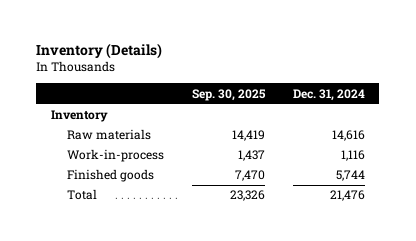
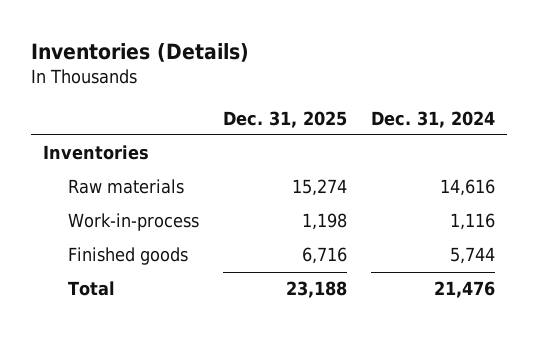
[36,43,163,60] Inventory (Details) -> [31,43,250,63] Inventories (Details)
[191,88,266,101] Sep. 30, 2025 -> none
none -> [222,110,347,128] Dec. 31, 2025
[50,110,108,123] Inventory -> [43,145,150,161] Inventories

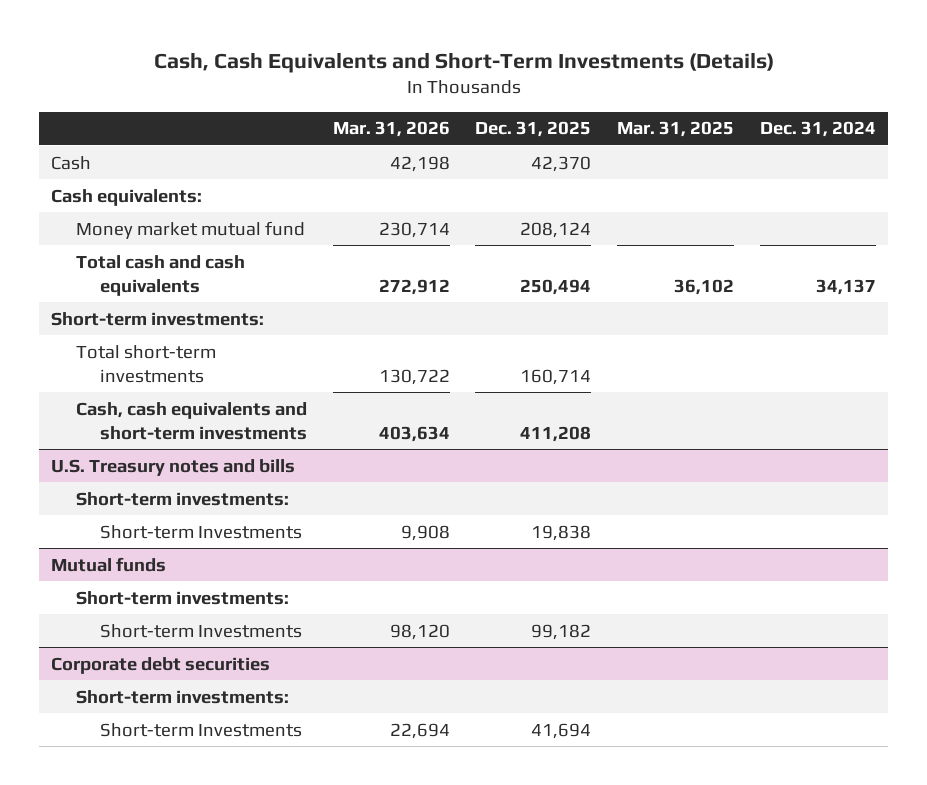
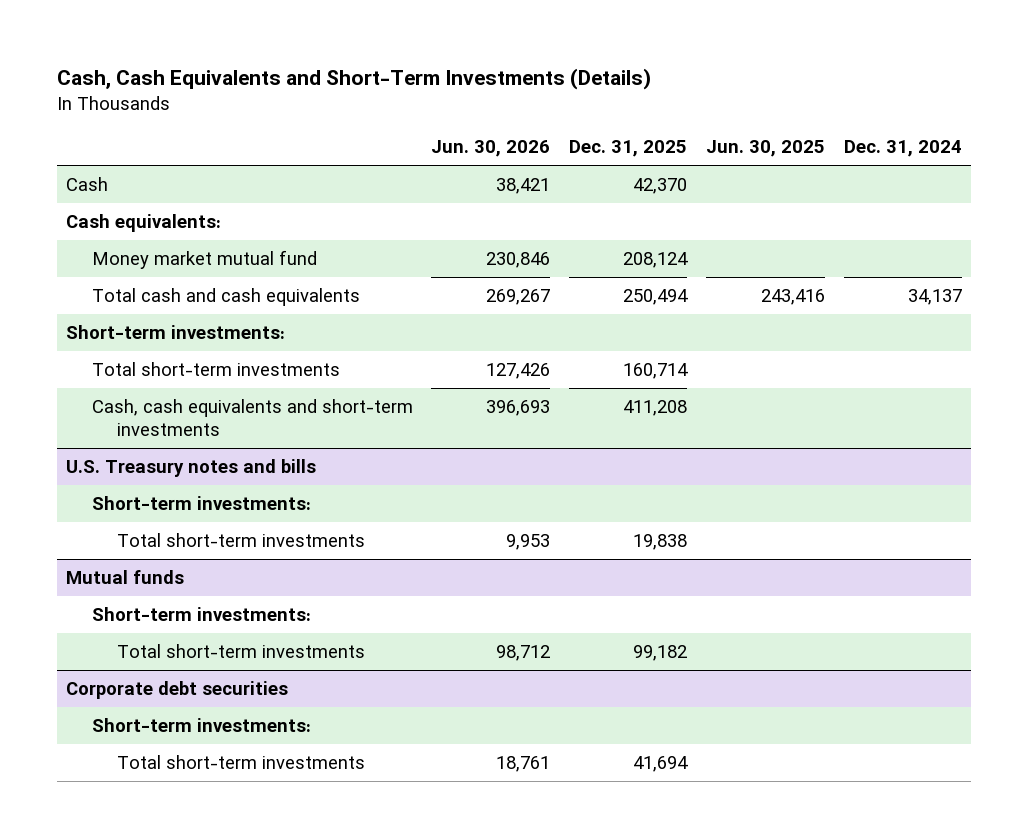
[332,121,450,138] Mar. 31, 2026 -> none
[617,121,735,138] Mar. 31, 2025 -> none
none -> [431,140,551,158] Jun. 30, 2026
none -> [705,140,825,158] Jun. 30, 2025
[100,524,303,539] Short-term Investments -> [116,532,365,547] Total short-term investments
[100,623,303,638] Short-term Investments -> [116,643,365,658] Total short-term investments
[100,722,303,737] Short-term Investments -> [116,754,365,769] Total short-term investments

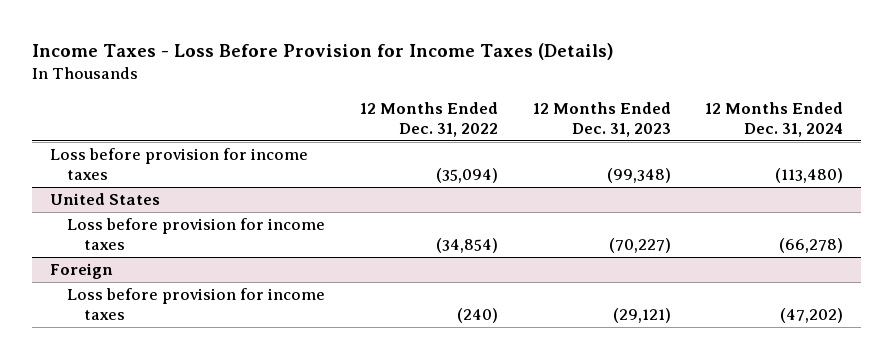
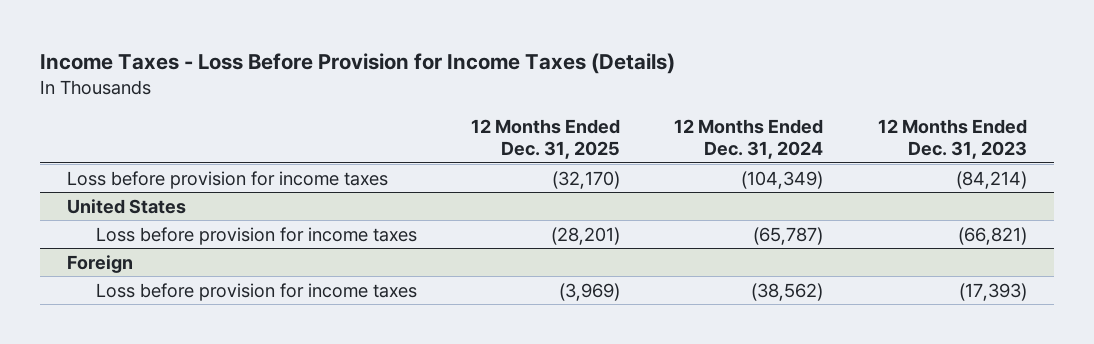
[359,101,498,137] 12 Months Ended Dec. 31, 2022 -> none
none -> [471,118,621,160] 12 Months Ended Dec. 31, 2025
[606,168,671,184] (99,348) -> [955,170,1027,189] (84,214)
[775,168,844,184] (113,480) -> [741,170,824,189] (104,349)
[608,238,671,254] (70,227) -> [957,226,1027,245] (66,821)
[779,238,844,254] (66,278) -> [753,226,824,245] (65,787)
[612,308,671,324] (29,121) -> [958,282,1027,301] (17,393)
[780,308,844,324] (47,202) -> [751,282,824,301] (38,562)

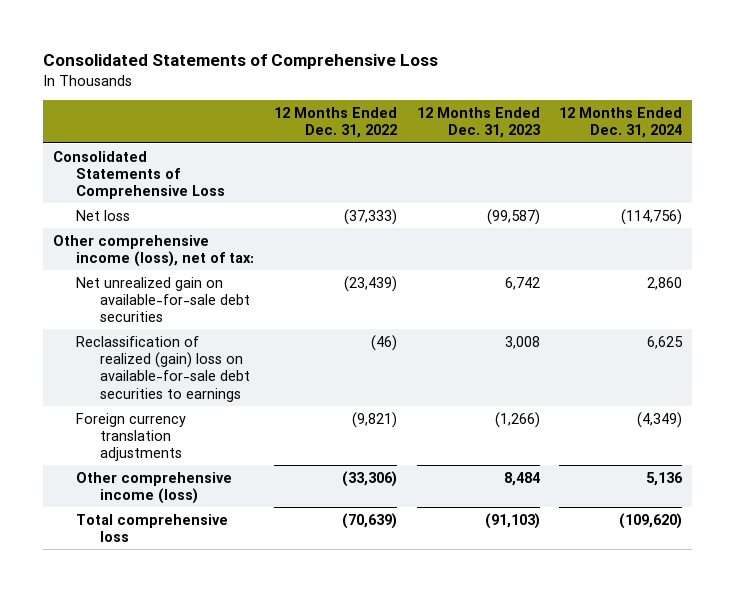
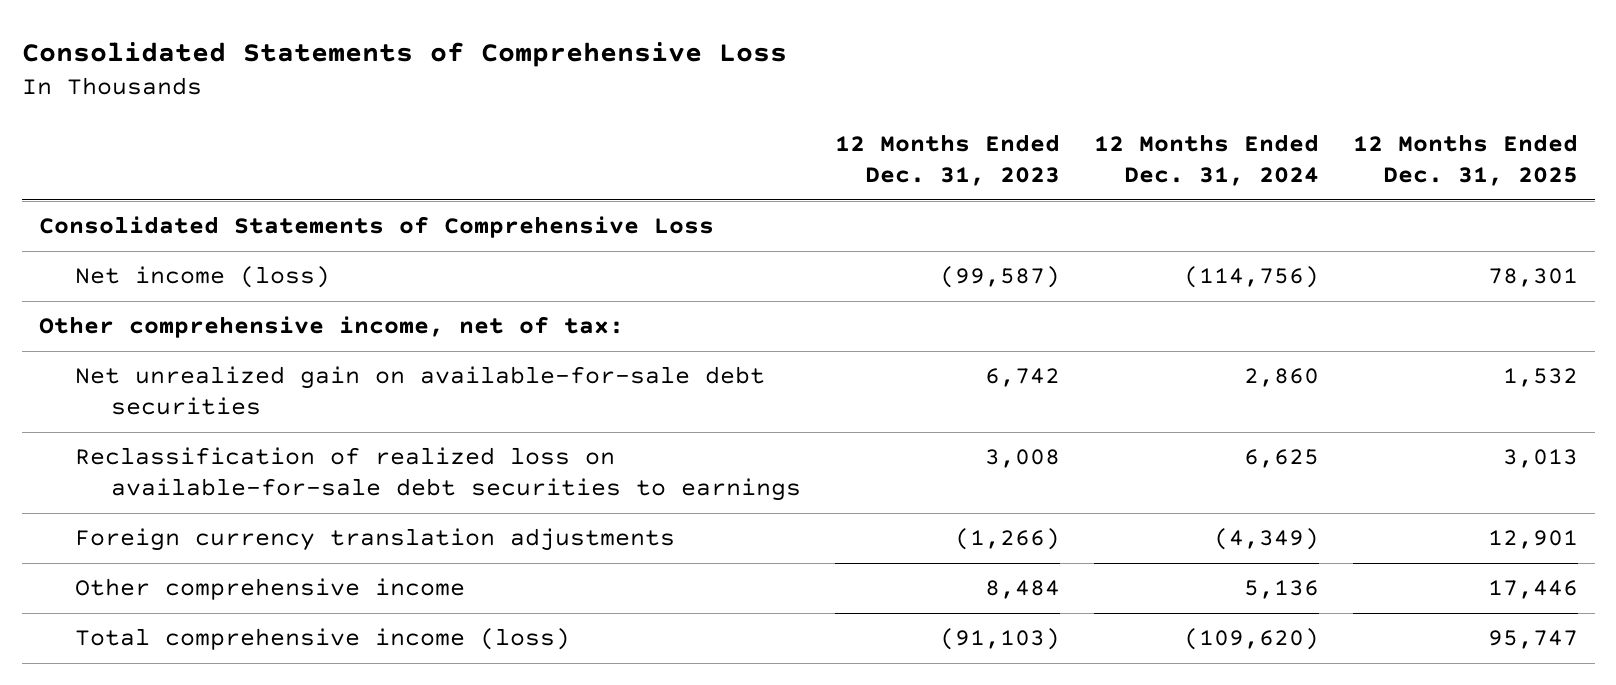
[273,107,397,139] 12 Months Ended Dec. 31, 2022 -> none
none -> [1352,134,1578,187] 12 Months Ended Dec. 31, 2025
[76,209,131,221] Net loss -> [75,266,331,289] Net income (loss)
[53,234,255,267] Other comprehensive income (loss), net of tax: -> [38,316,624,339] Other comprehensive income, net of tax:
[76,335,250,402] Reclassification of realized (gain) loss on available-for-sale debt securities to earnings -> [75,447,802,502] Reclassification of realized loss on available-for-sale debt securities to earnings
[76,471,233,504] Other comprehensive income (loss) -> [75,578,466,601] Other comprehensive income
[76,513,229,542] Total comprehensive loss -> [75,628,571,651] Total comprehensive income (loss)

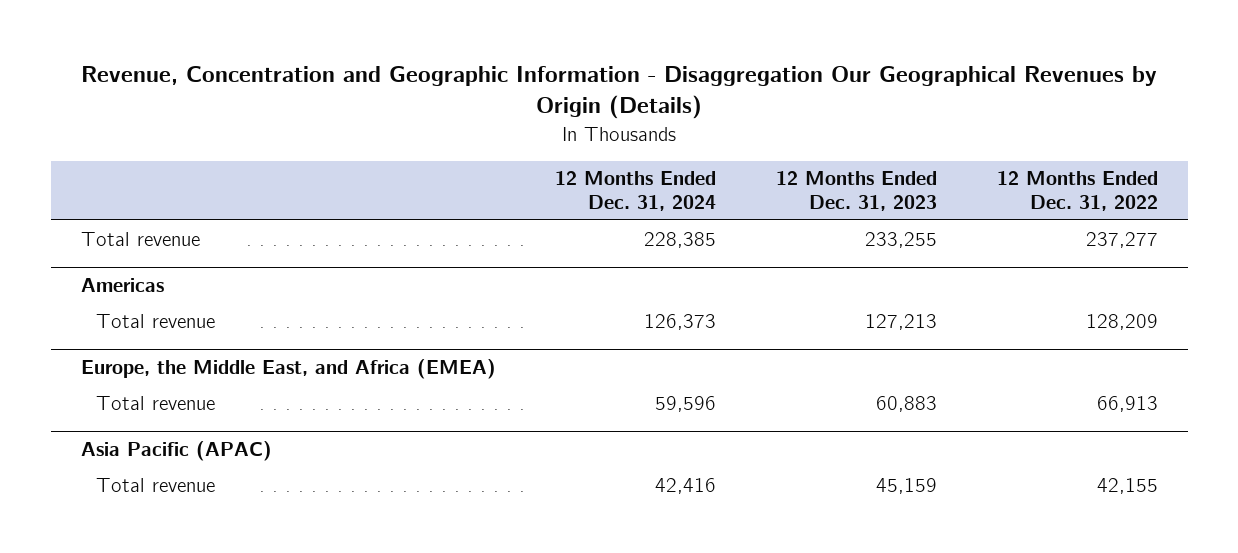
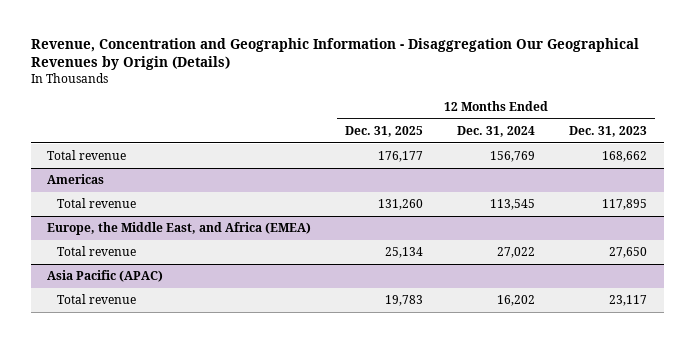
[996,171,1158,212] 12 Months Ended Dec. 31, 2022 -> none
none -> [345,125,424,137] Dec. 31, 2025
[644,231,717,248] 228,385 -> [490,151,536,163] 156,769
[864,231,937,248] 233,255 -> [601,151,647,163] 168,662
[644,313,717,330] 126,373 -> [490,199,536,211] 113,545
[864,313,937,330] 127,213 -> [601,199,647,211] 117,895
[655,395,717,412] 59,596 -> [497,247,536,259] 27,022
[875,395,937,412] 60,883 -> [608,247,647,259] 27,650
[655,477,717,494] 42,416 -> [497,295,536,307] 16,202
[875,477,937,494] 45,159 -> [608,295,647,307] 23,117

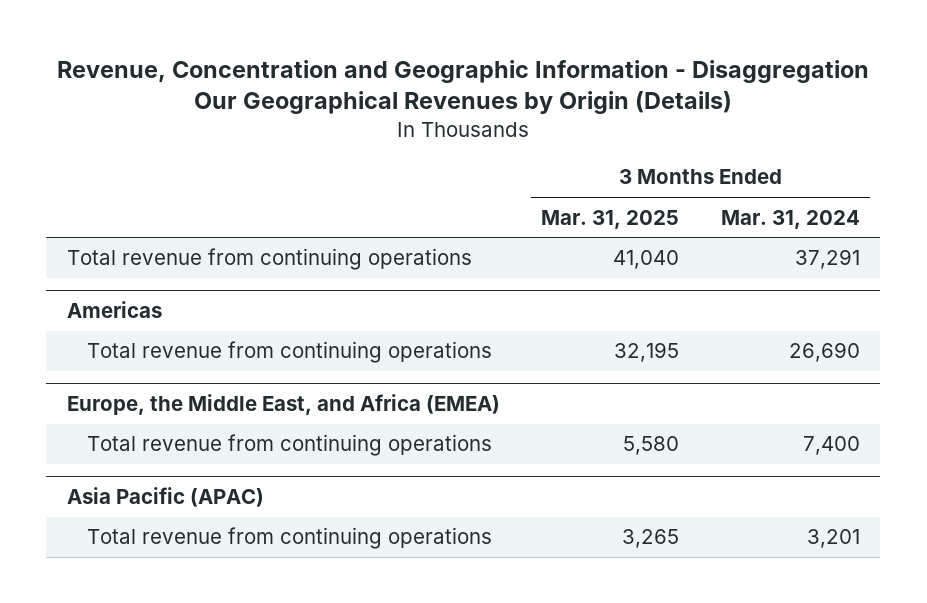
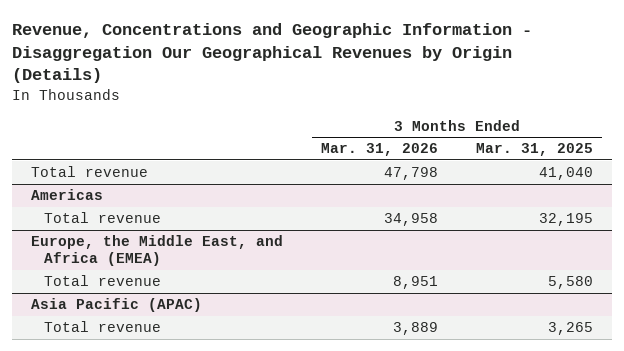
[57,59,870,115] Revenue, Concentration and Geographic Information - Disaggregation Our Geographical Revenues by Origin (Details) -> [12,23,533,84] Revenue, Concentrations and Geographic Information - Disaggregation Our Geographical Revenues by Origin (Details)
[720,209,860,229] Mar. 31, 2024 -> none
none -> [321,143,439,157] Mar. 31, 2026
[66,248,472,271] Total revenue from continuing operations -> [31,166,149,178] Total revenue
[86,341,492,364] Total revenue from continuing operations -> [44,212,162,224] Total revenue
[86,434,492,457] Total revenue from continuing operations -> [44,275,162,287] Total revenue
[86,527,492,550] Total revenue from continuing operations -> [44,321,162,333] Total revenue

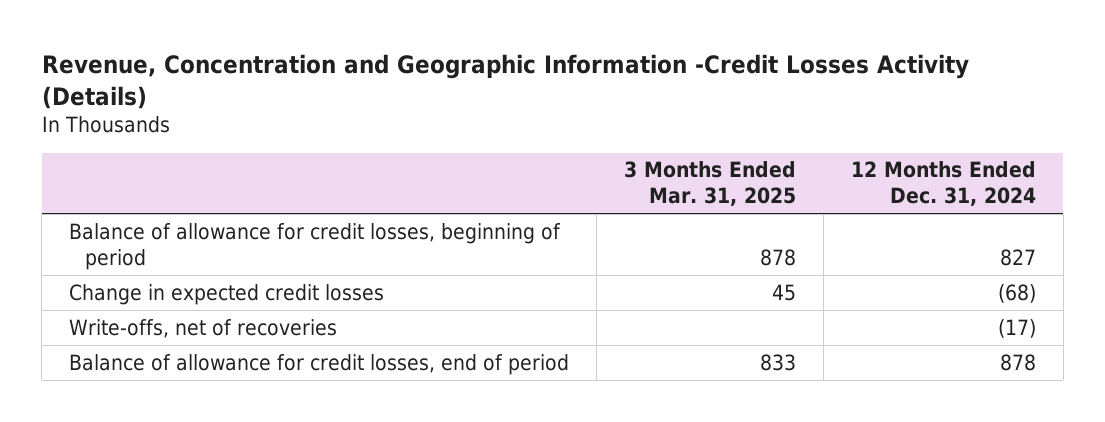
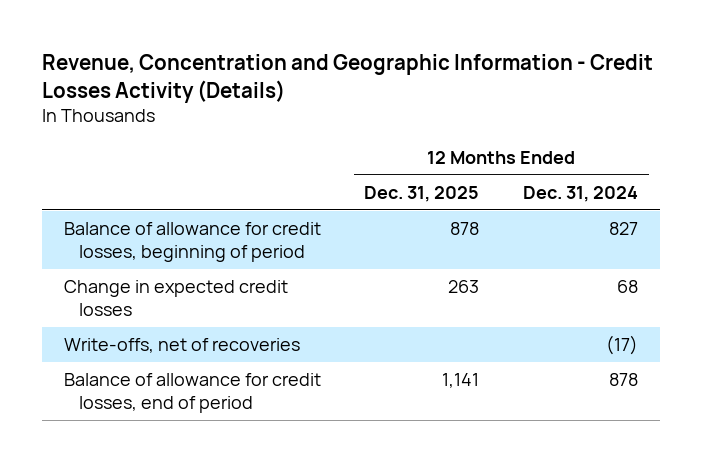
[41,54,969,109] Revenue, Concentration and Geographic Information -Credit Losses Activity (Details) -> [42,53,654,103] Revenue, Concentration and Geographic Information - Credit Losses Activity (Details)
[623,161,796,207] 3 Months Ended Mar. 31, 2025 -> none
none -> [364,185,480,202] Dec. 31, 2025
[997,283,1036,303] (68) -> [616,280,638,294] 68

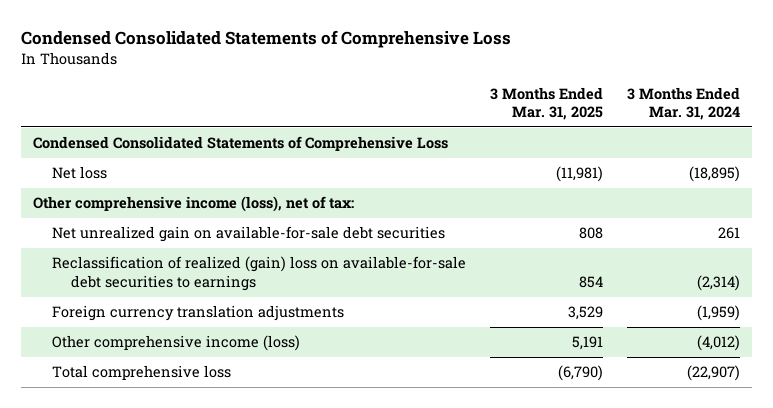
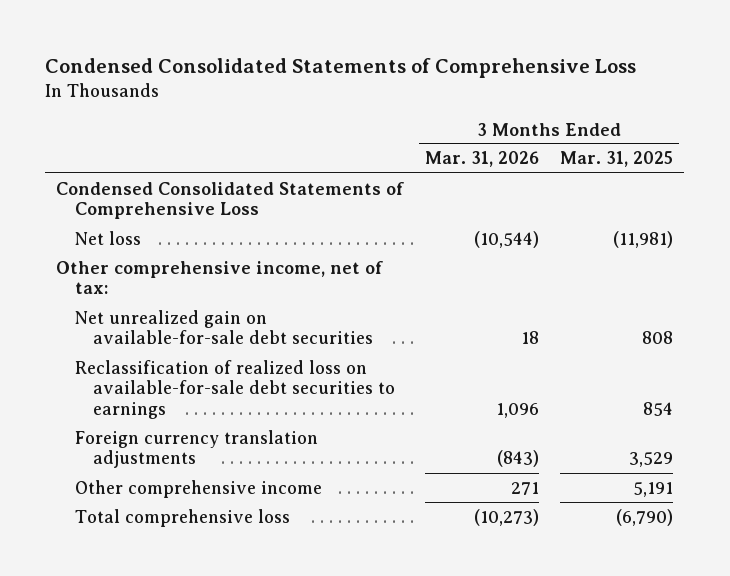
[627,86,741,121] 3 Months Ended Mar. 31, 2024 -> none
none -> [424,151,539,168] Mar. 31, 2026
[32,196,354,213] Other comprehensive income (loss), net of tax: -> [56,260,384,295] Other comprehensive income, net of tax:
[52,256,467,291] Reclassification of realized (gain) loss on available-for-sale debt securities to earnings -> [74,359,396,420] Reclassification of realized loss on available-for-sale debt securities to earnings
[52,335,301,352] Other comprehensive income (loss) -> [74,479,322,498] Other comprehensive income

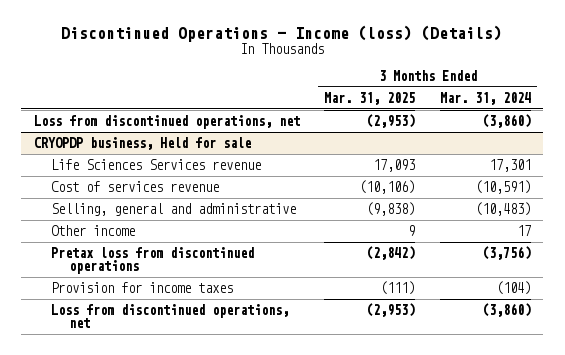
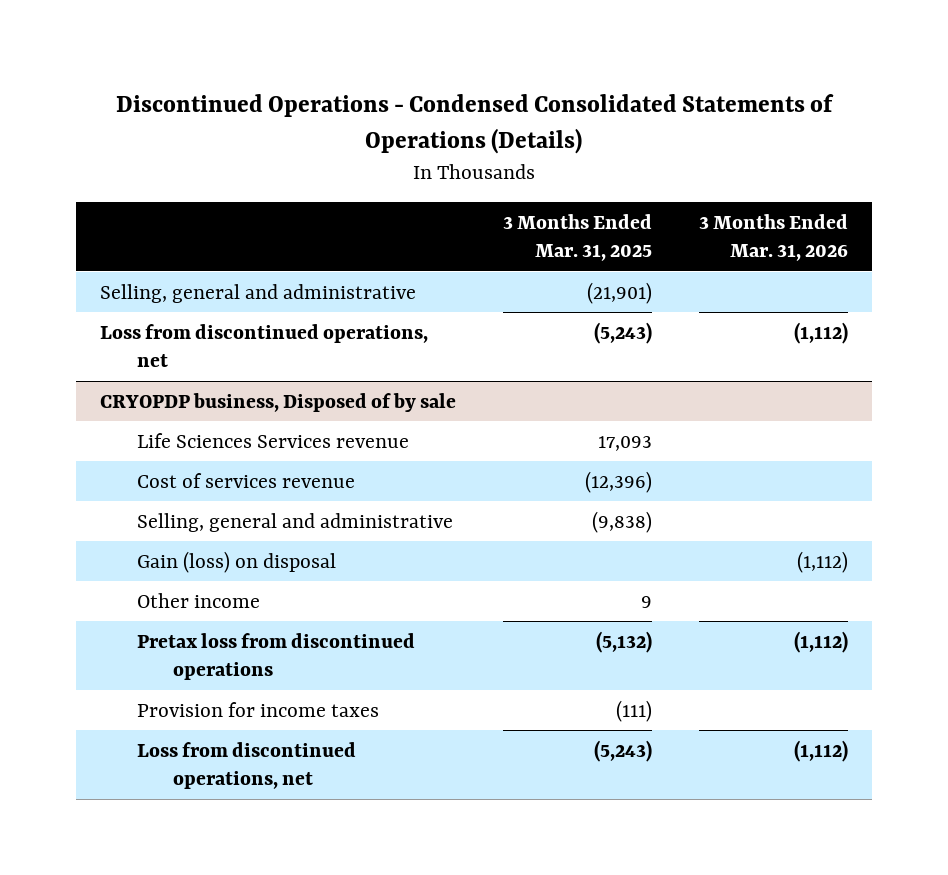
[61,24,503,42] Discontinued Operations - Income (loss) (Details) -> [116,93,835,154] Discontinued Operations - Condensed Consolidated Statements of Operations (Details)
[439,91,531,105] Mar. 31, 2024 -> none
none -> [699,213,849,262] 3 Months Ended Mar. 31, 2026
[33,137,251,151] CRYOPDP business, Held for sale -> none
none -> [99,283,416,303] Selling, general and administrative
[366,114,416,129] (2,953) -> [594,321,653,344] (5,243)
none -> [99,392,456,412] CRYOPDP business, Disposed of by sale
[359,180,416,195] (10,106) -> [585,470,653,493] (12,396)
none -> [136,550,336,573] Gain (loss) on disposal
[366,246,416,261] (2,842) -> [596,630,653,653] (5,132)
[366,303,416,318] (2,953) -> [594,739,653,762] (5,243)

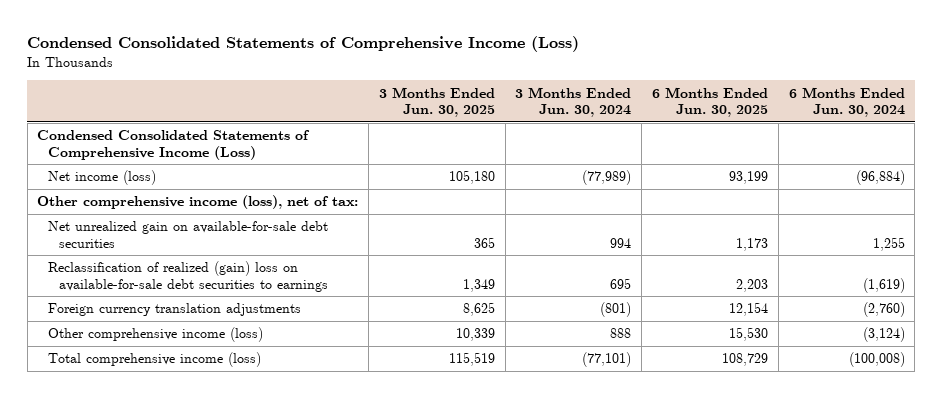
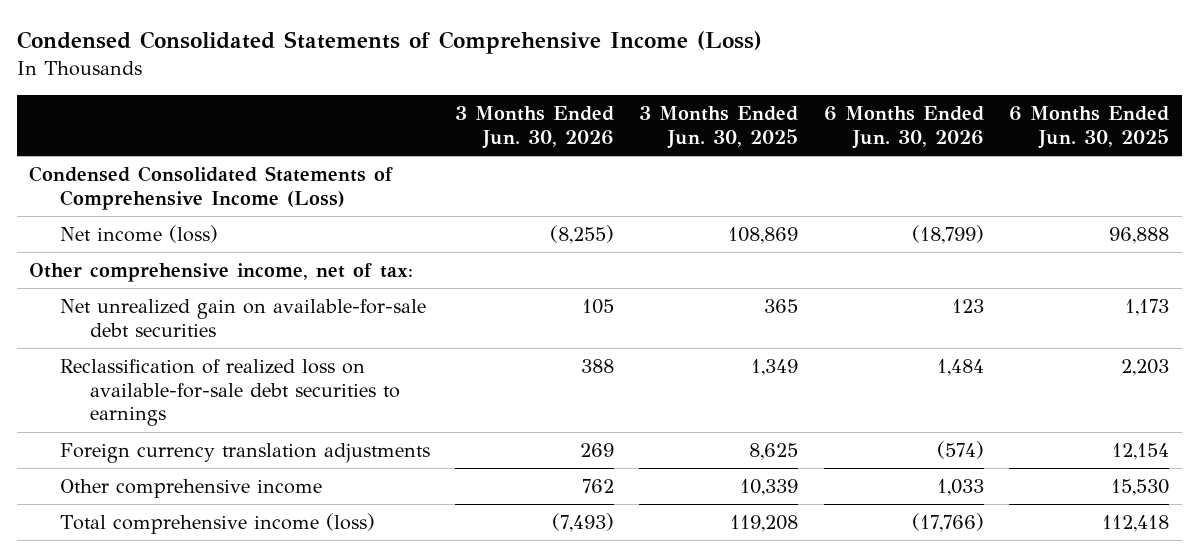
[515,86,632,117] 3 Months Ended Jun. 30, 2024 -> none
[788,86,905,117] 6 Months Ended Jun. 30, 2024 -> none
none -> [455,106,615,150] 3 Months Ended Jun. 30, 2026
none -> [823,106,984,150] 6 Months Ended Jun. 30, 2026
[448,170,495,185] 105,180 -> [728,227,799,245] 108,869
[728,171,768,185] 93,199 -> [1108,227,1169,245] 96,888
[37,195,359,210] Other comprehensive income (loss), net of tax: -> [29,263,414,283] Other comprehensive income, net of tax:
[48,261,328,292] Reclassification of realized (gain) loss on available-for-sale debt securities to earnings -> [59,359,401,427] Reclassification of realized loss on available-for-sale debt securities to earnings
[48,327,264,343] Other comprehensive income (loss) -> [59,479,322,499] Other comprehensive income
[448,352,495,367] 115,519 -> [730,515,799,533] 119,208
[721,353,768,367] 108,729 -> [1101,515,1169,533] 112,418

